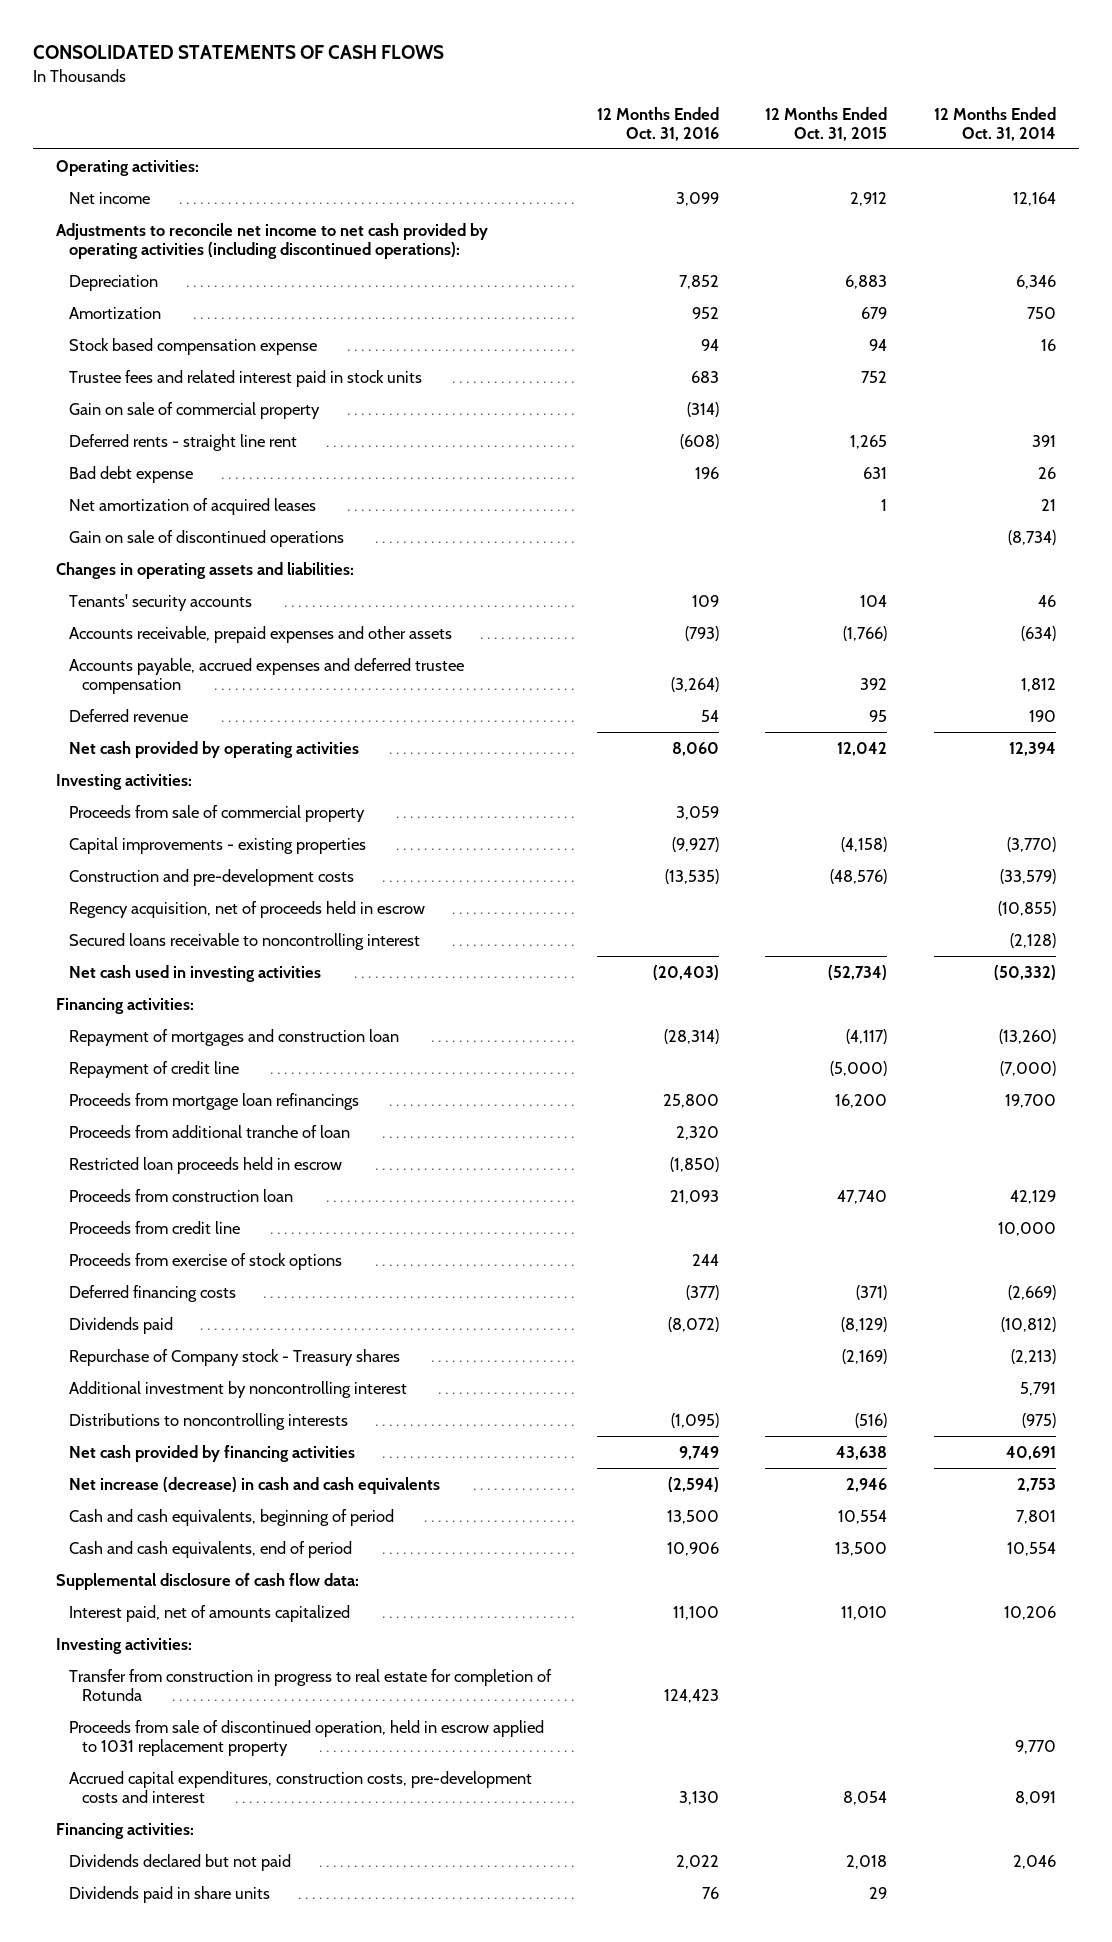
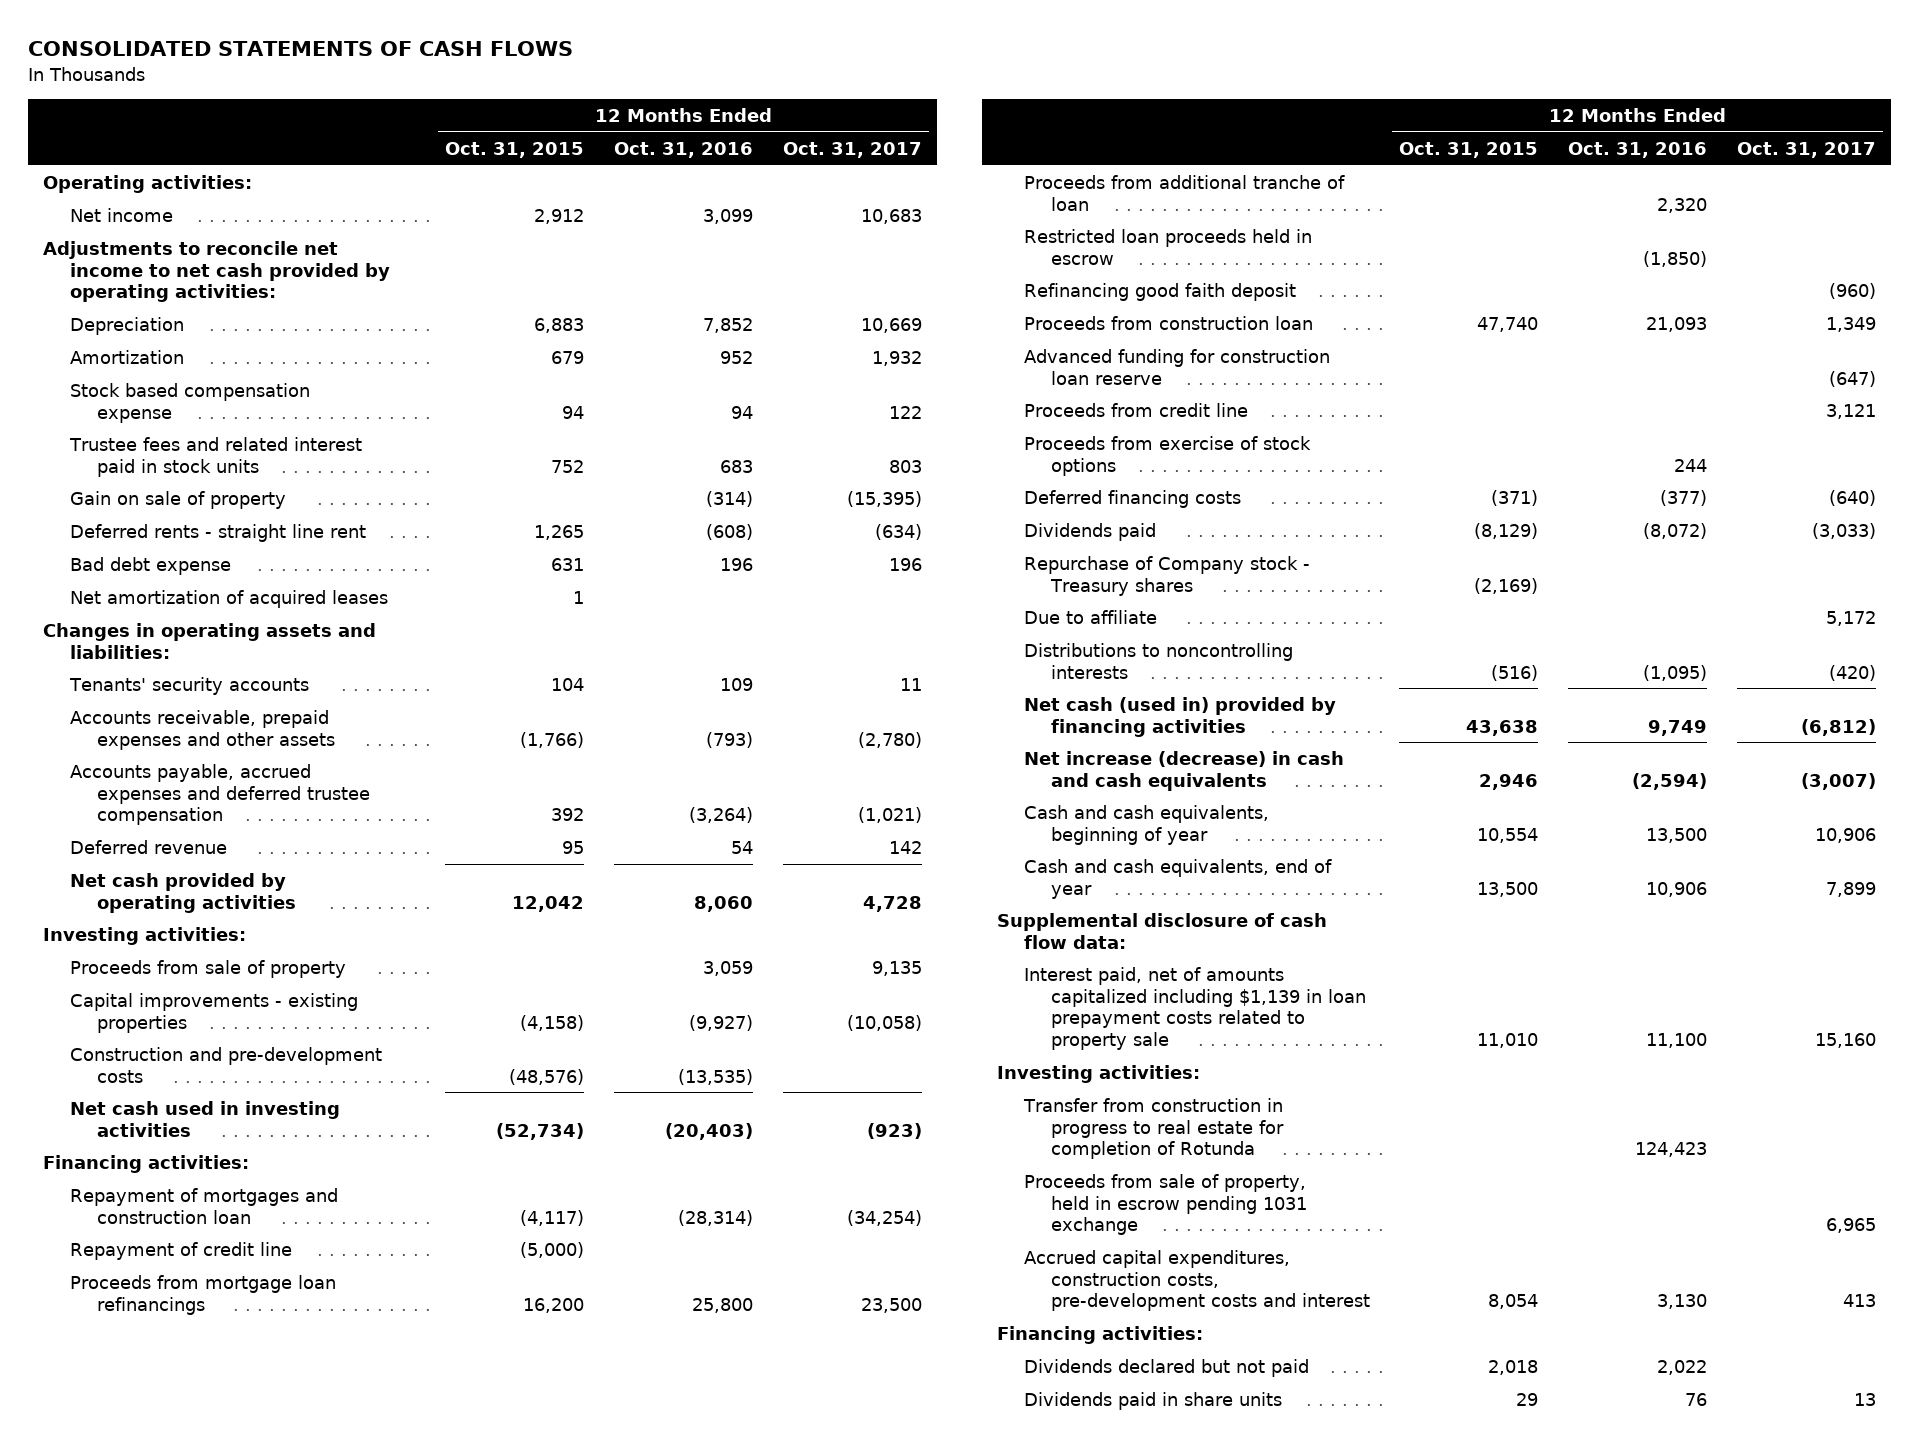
[933,106,1056,141] 12 Months Ended Oct. 31, 2014 -> none
none -> [782,141,922,158] Oct. 31, 2017
[56,222,489,259] Adjustments to reconcile net income to net cash provided by operating activities (including discontinued operations): -> [43,241,390,303] Adjustments to reconcile net income to net cash provided by operating activities:
[69,401,321,419] Gain on sale of commercial property -> [69,491,286,510] Gain on sale of property
[69,529,345,547] Gain on sale of discontinued operations -> none
[69,804,366,822] Proceeds from sale of commercial property -> [69,960,346,979] Proceeds from sale of property
[69,900,426,918] Regency acquisition, net of proceeds held in escrow -> none
[69,932,421,950] Secured loans receivable to noncontrolling interest -> none
none -> [1023,283,1296,302] Refinancing good faith deposit
none -> [1023,349,1330,385] Advanced funding for construction loan reserve
[69,1380,408,1398] Additional investment by noncontrolling interest -> none
none -> [1023,610,1157,625] Due to affiliate
[69,1444,356,1462] Net cash provided by financing activities -> [1023,697,1336,737] Net cash (used in) provided by financing activities
[69,1508,395,1526] Cash and cash equivalents, beginning of period -> [1023,805,1269,845] Cash and cash equivalents, beginning of year
[69,1540,353,1558] Cash and cash equivalents, end of period -> [1023,859,1332,899] Cash and cash equivalents, end of year
[69,1604,351,1622] Interest paid, net of amounts capitalized -> [1023,967,1366,1050] Interest paid, net of amounts capitalized including $1,139 in loan prepayment costs related to property sale
[69,1719,545,1756] Proceeds from sale of discontinued operation, held in escrow applied to 1031 replacement property -> [1023,1174,1307,1236] Proceeds from sale of property, held in escrow pending 1031 exchange

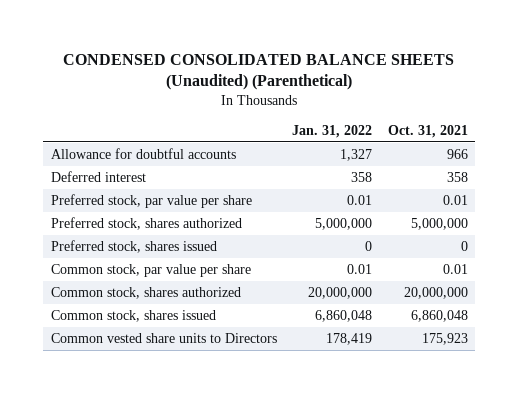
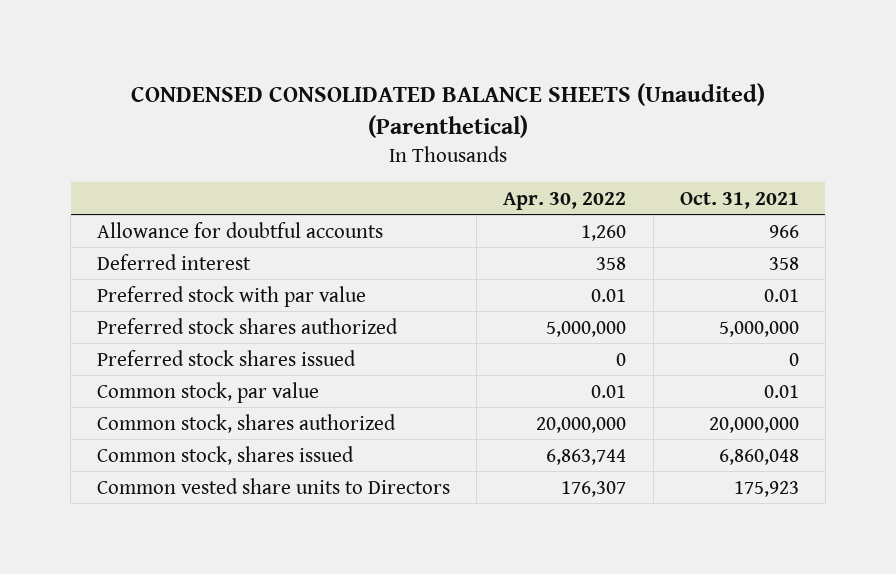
[292,125,373,139] Jan. 31, 2022 -> none
none -> [503,191,627,210] Apr. 30, 2022
[50,193,252,208] Preferred stock, par value per share -> [97,285,367,307] Preferred stock with par value
[50,216,242,230] Preferred stock, shares authorized -> [97,317,399,334] Preferred stock shares authorized
[50,239,217,253] Preferred stock, shares issued -> [97,349,357,366] Preferred stock shares issued
[50,263,251,277] Common stock, par value per share -> [97,381,320,403] Common stock, par value

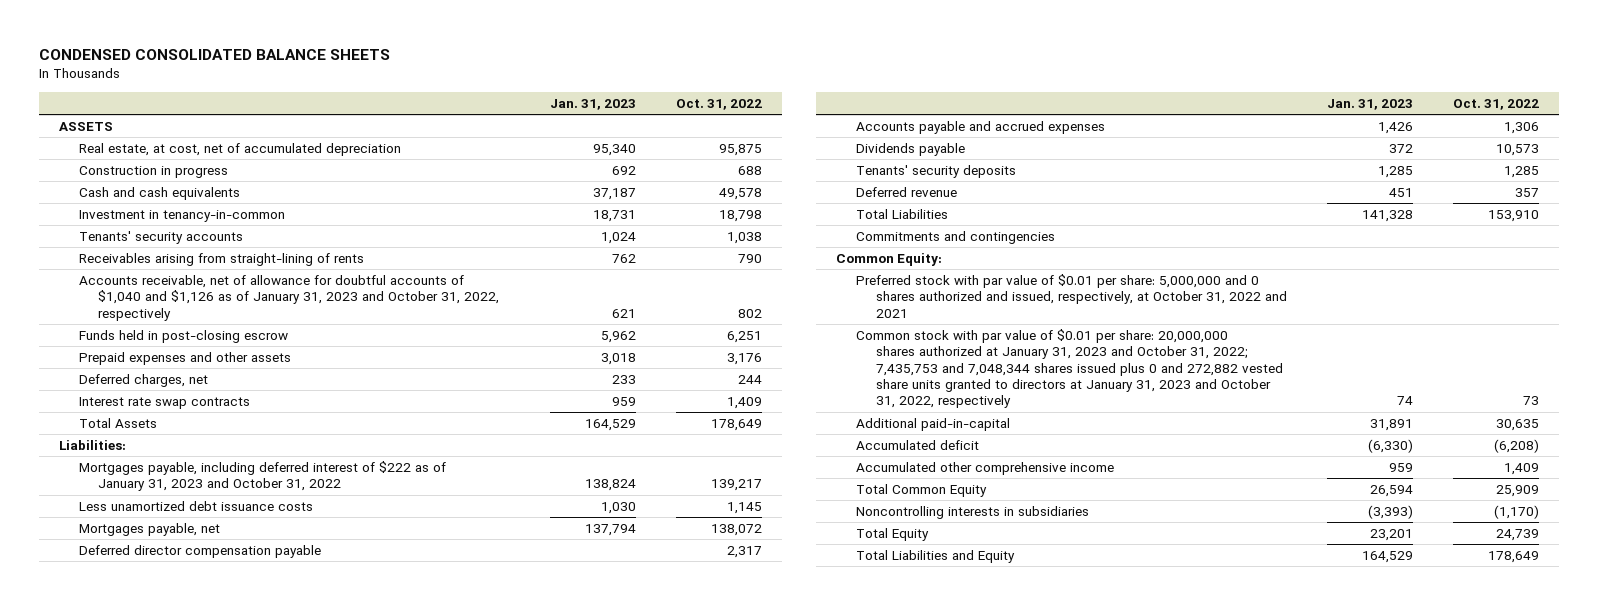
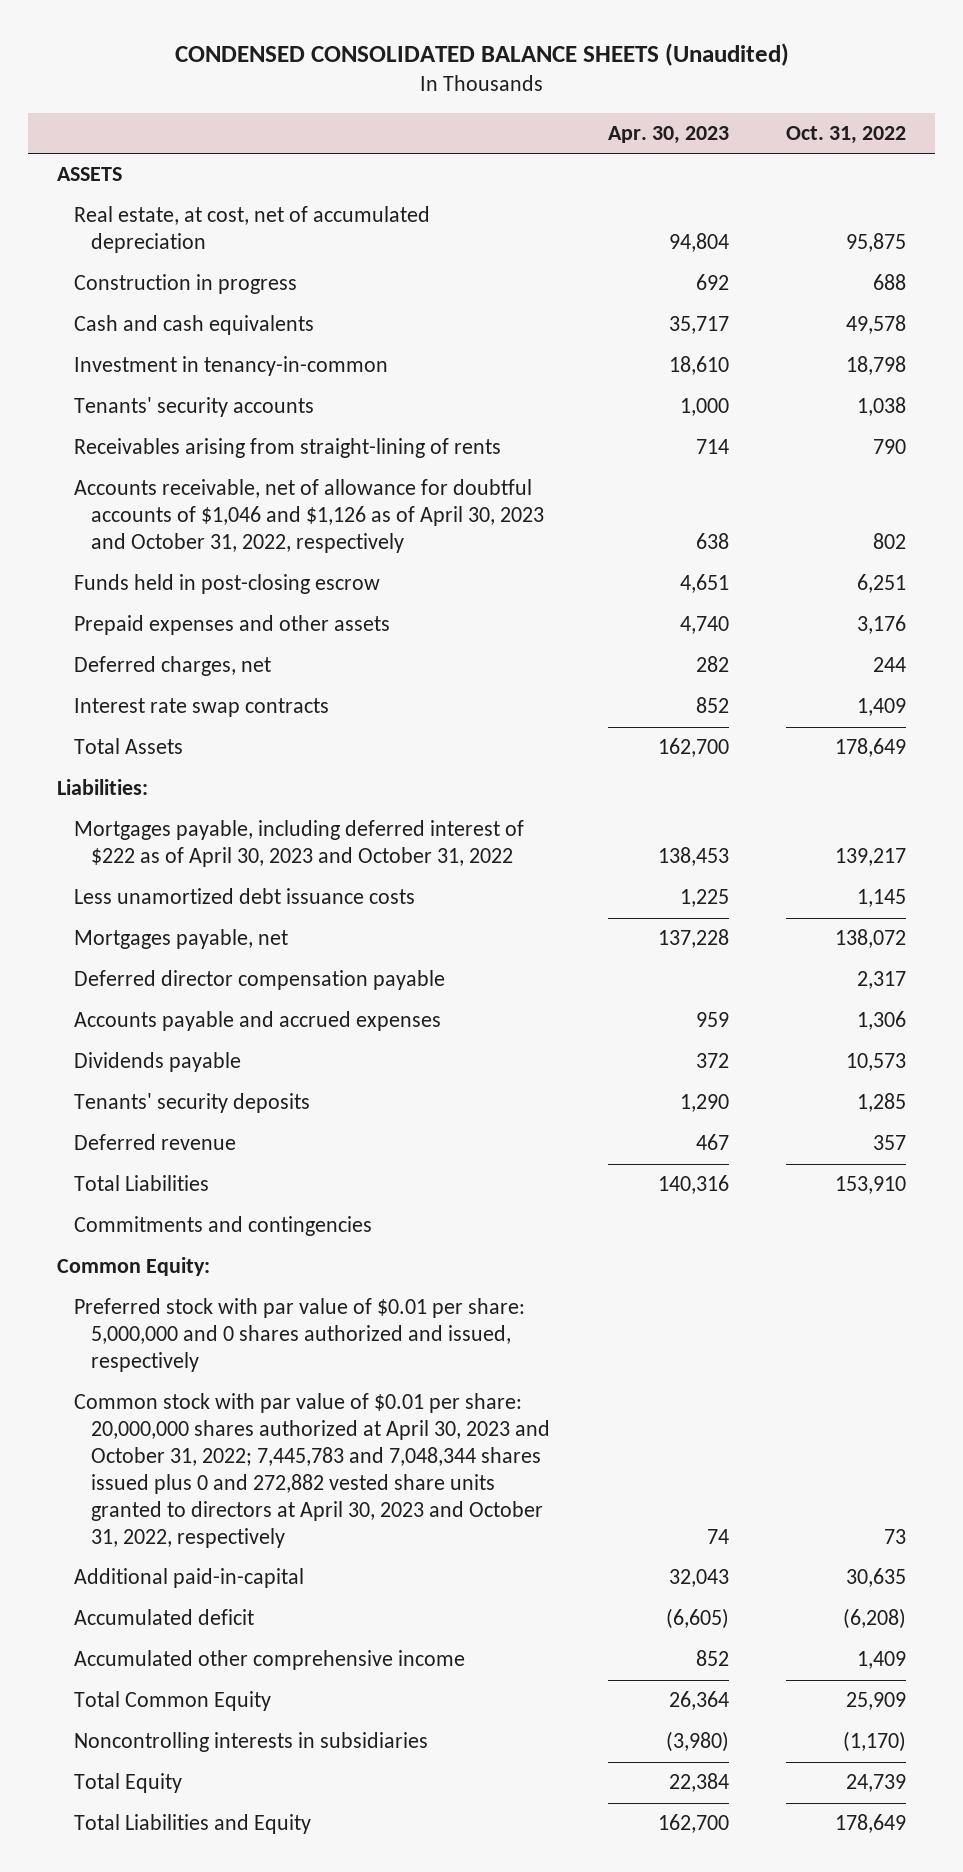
[38,49,390,61] CONDENSED CONSOLIDATED BALANCE SHEETS -> [174,42,789,66] CONDENSED CONSOLIDATED BALANCE SHEETS (Unaudited)
[549,98,636,110] Jan. 31, 2023 -> none
none -> [607,126,729,145] Apr. 30, 2023
[78,274,500,321] Accounts receivable, net of allowance for doubtful accounts of $1,040 and $1,126 as of January 31, 2023 and October 31, 2022, respectively -> [73,479,544,554] Accounts receivable, net of allowance for doubtful accounts of $1,046 and $1,126 as of April 30, 2023 and October 31, 2022, respectively
[78,460,446,492] Mortgages payable, including deferred interest of $222 as of January 31, 2023 and October 31, 2022 -> [73,820,524,868] Mortgages payable, including deferred interest of $222 as of April 30, 2023 and October 31, 2022
[855,273,1287,318] Preferred stock with par value of $0.01 per share: 5,000,000 and 0 shares authorized and issued, respectively, at October 31, 2022 and 2021 -> [73,1298,525,1373] Preferred stock with par value of $0.01 per share: 5,000,000 and 0 shares authorized and issued, respectively
[855,328,1283,409] Common stock with par value of $0.01 per share: 20,000,000 shares authorized at January 31, 2023 and October 31, 2022; 7,435,753 and 7,048,344 shares issued plus 0 and 272,882 vested share units granted to directors at January 31, 2023 and October 31, 2022, respectively -> [73,1393,550,1548] Common stock with par value of $0.01 per share: 20,000,000 shares authorized at April 30, 2023 and October 31, 2022; 7,445,783 and 7,048,344 shares issued plus 0 and 272,882 vested share units granted to directors at April 30, 2023 and October 31, 2022, respectively

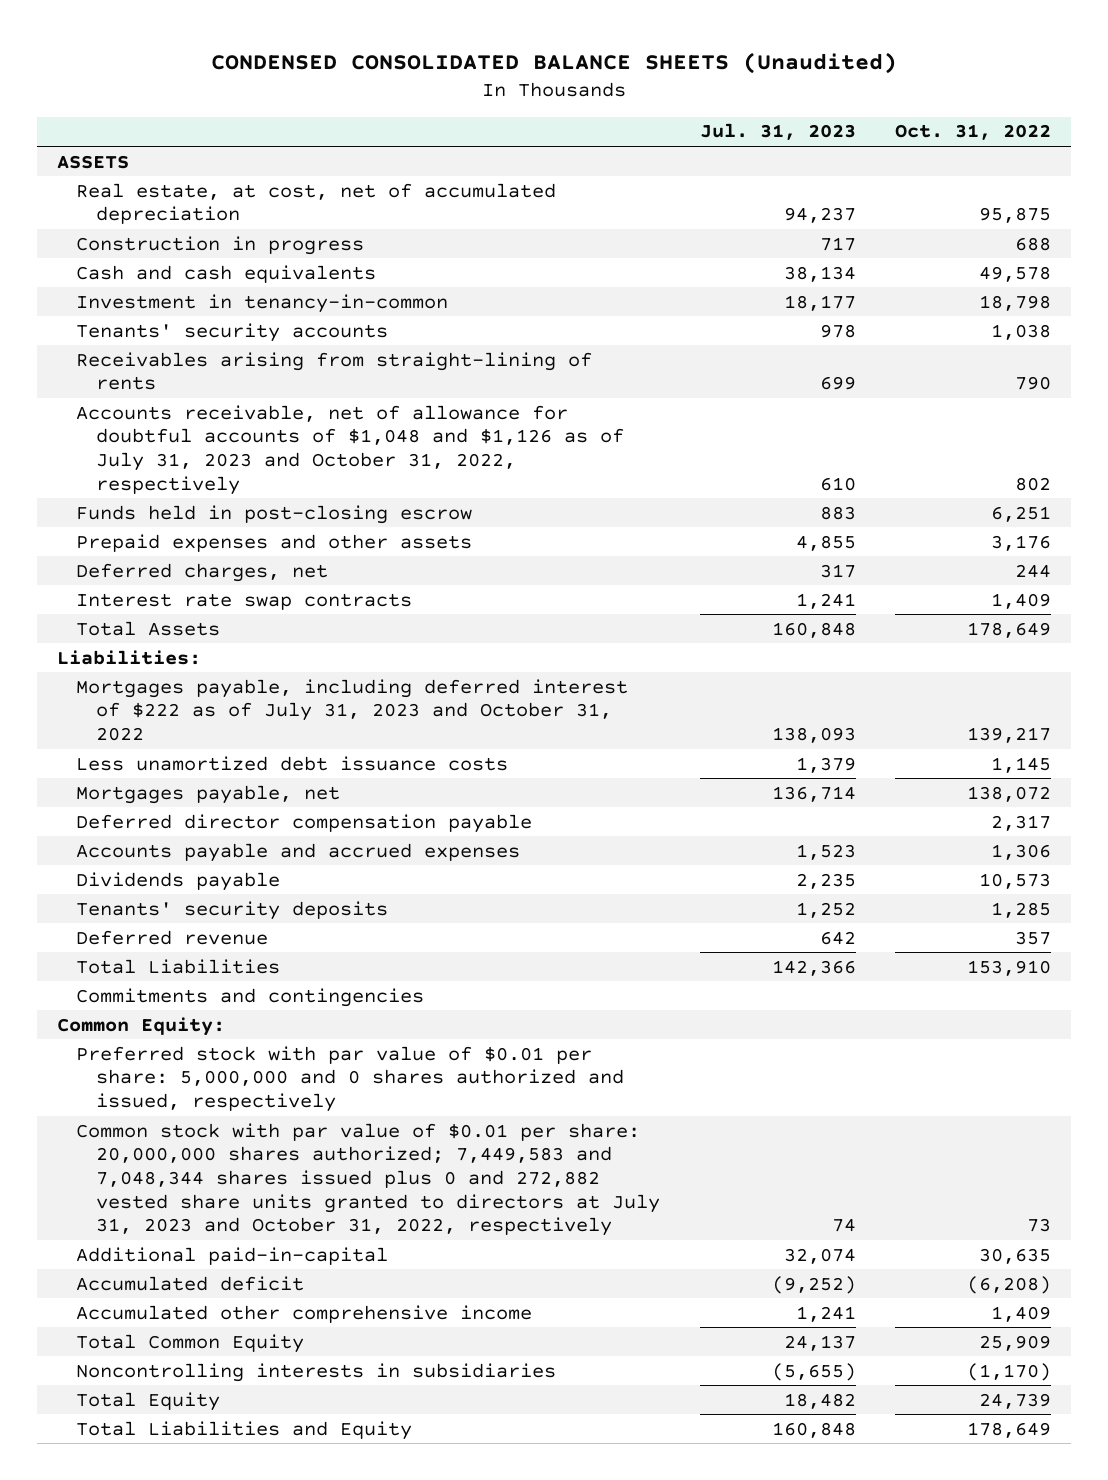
[607,126,729,145] Apr. 30, 2023 -> none
none -> [699,123,856,141] Jul. 31, 2023
[73,479,544,554] Accounts receivable, net of allowance for doubtful accounts of $1,046 and $1,126 as of April 30, 2023 and October 31, 2022, respectively -> [76,404,625,495] Accounts receivable, net of allowance for doubtful accounts of $1,048 and $1,126 as of July 31, 2023 and October 31, 2022, respectively
[73,820,524,868] Mortgages payable, including deferred interest of $222 as of April 30, 2023 and October 31, 2022 -> [76,678,629,742] Mortgages payable, including deferred interest of $222 as of July 31, 2023 and October 31, 2022
[73,1393,550,1548] Common stock with par value of $0.01 per share: 20,000,000 shares authorized at April 30, 2023 and October 31, 2022; 7,445,783 and 7,048,344 shares issued plus 0 and 272,882 vested share units granted to directors at April 30, 2023 and October 31, 2022, respectively -> [76,1122,661,1237] Common stock with par value of $0.01 per share: 20,000,000 shares authorized; 7,449,583 and 7,048,344 shares issued plus 0 and 272,882 vested share units granted to directors at July 31, 2023 and October 31, 2022, respectively

